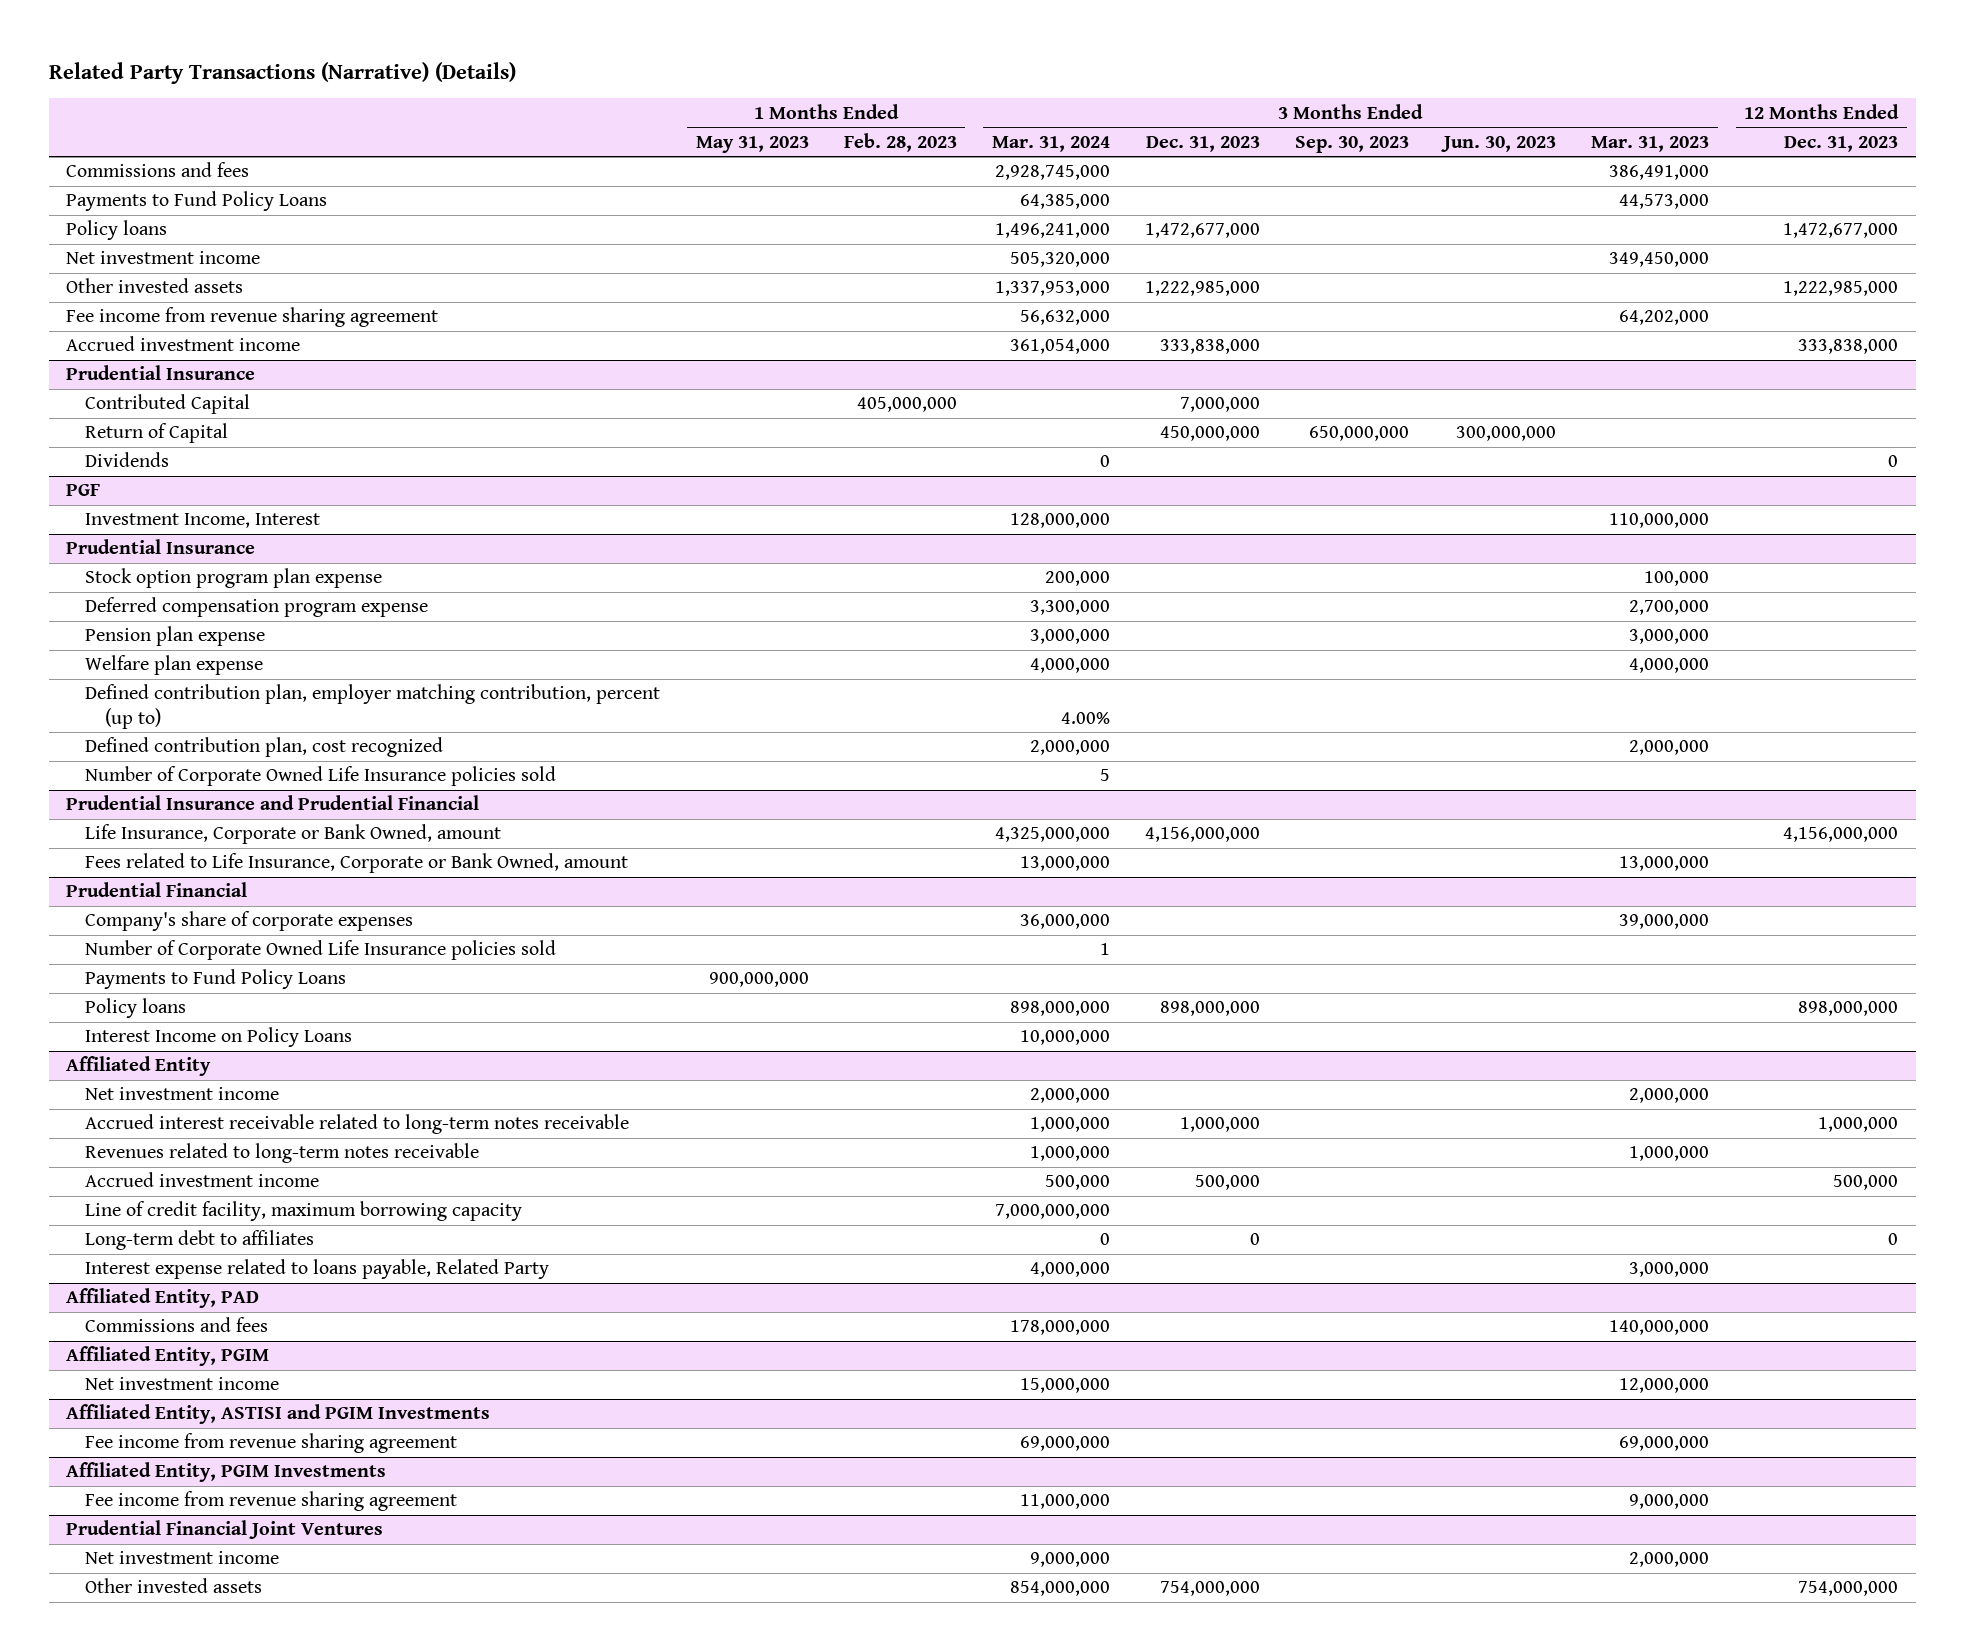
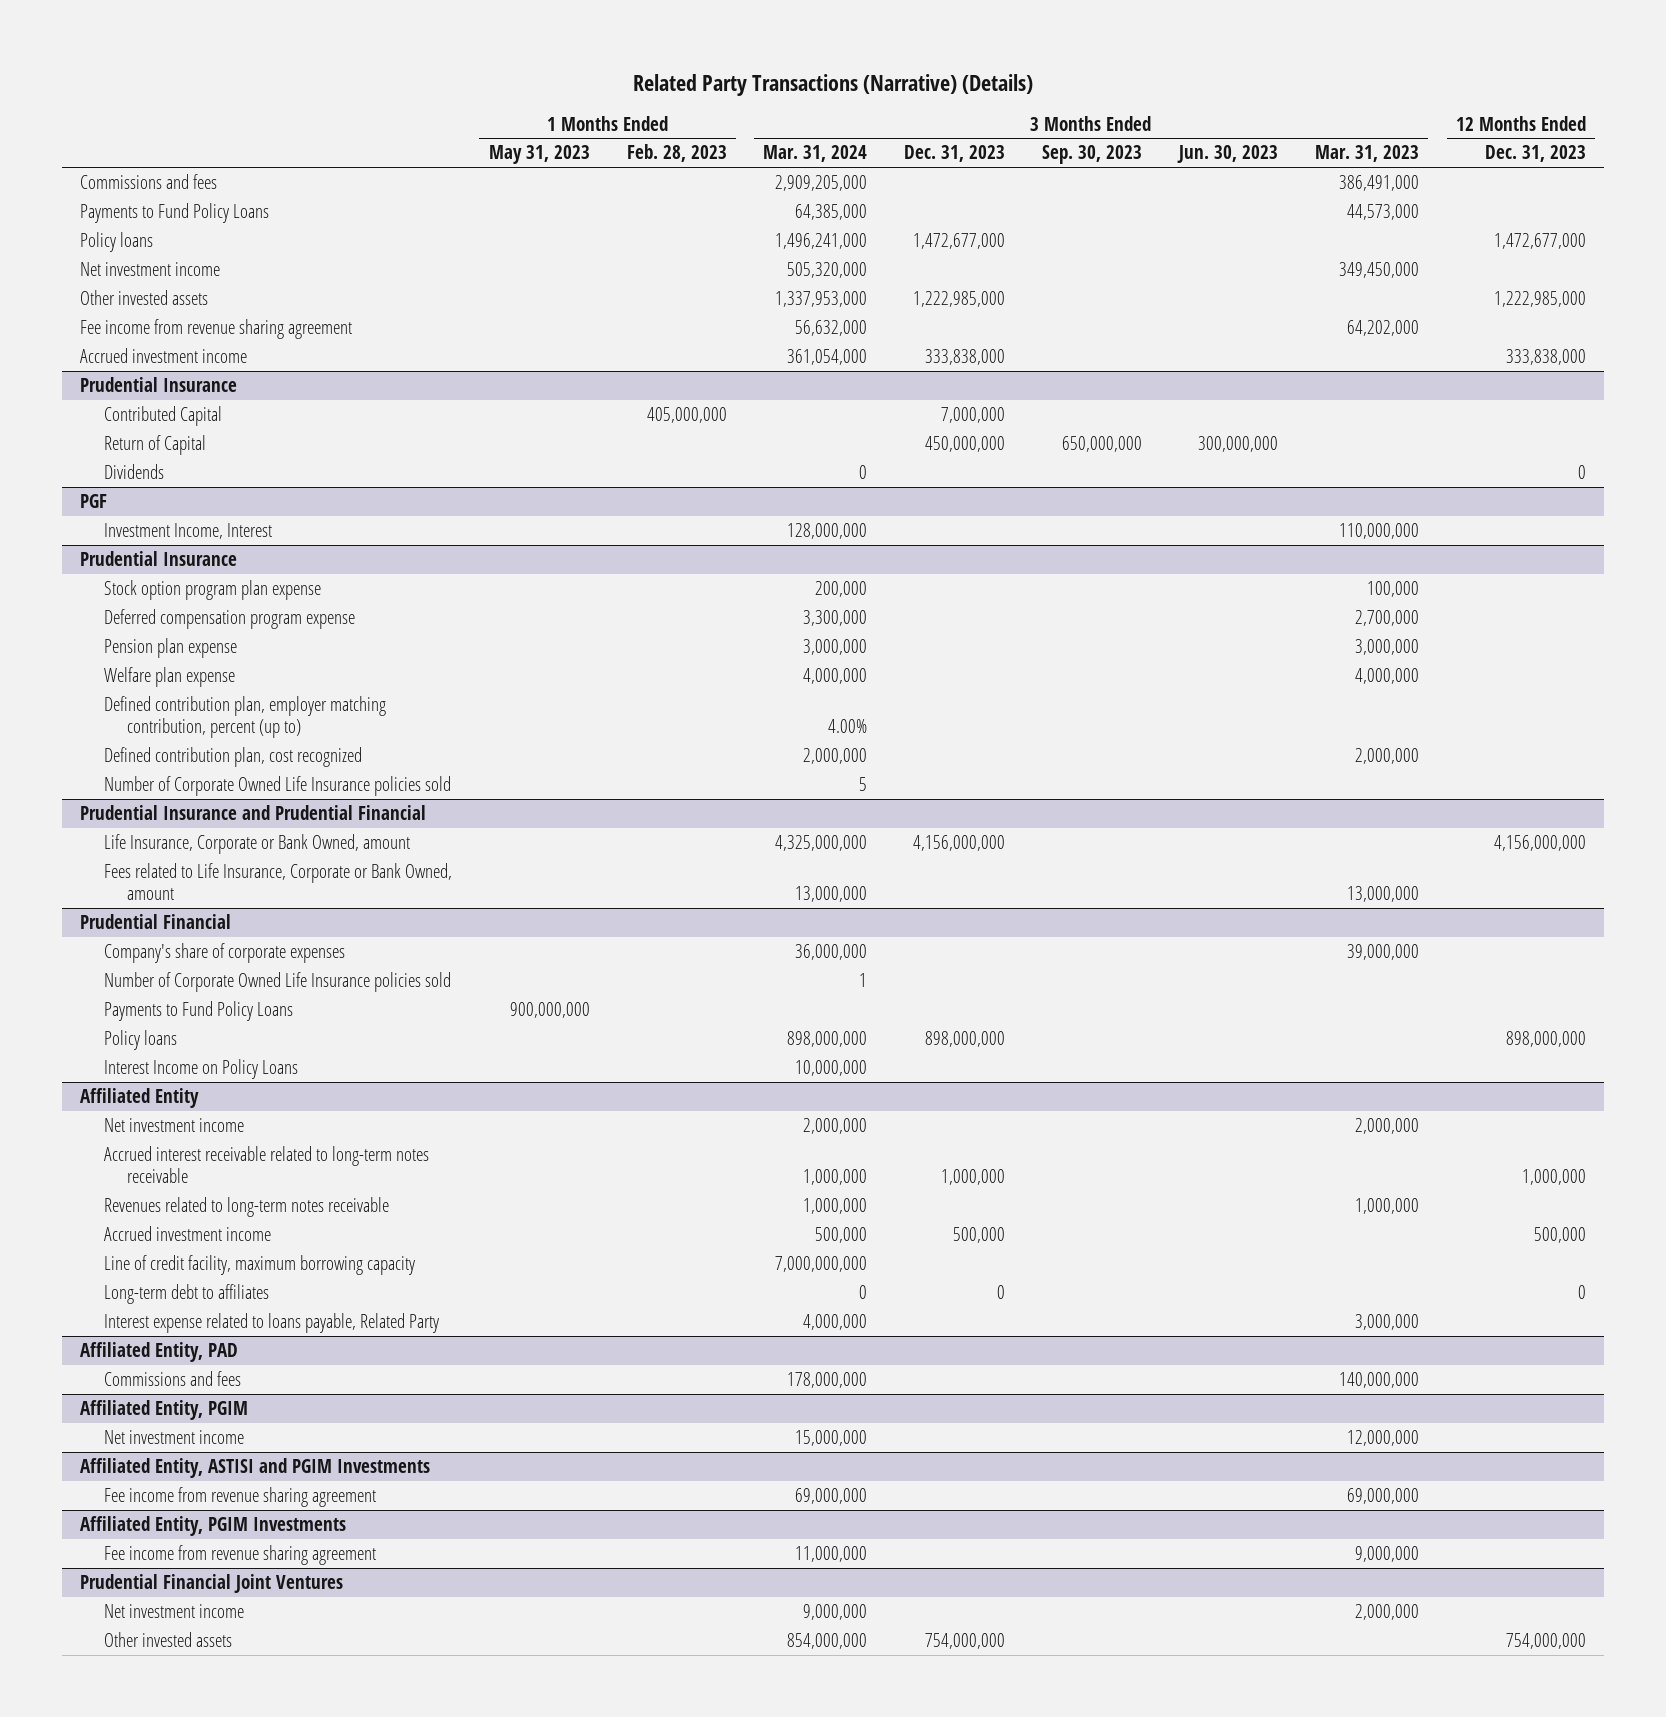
[994,165,1110,181] 2,928,745,000 -> [775,175,868,192] 2,909,205,000

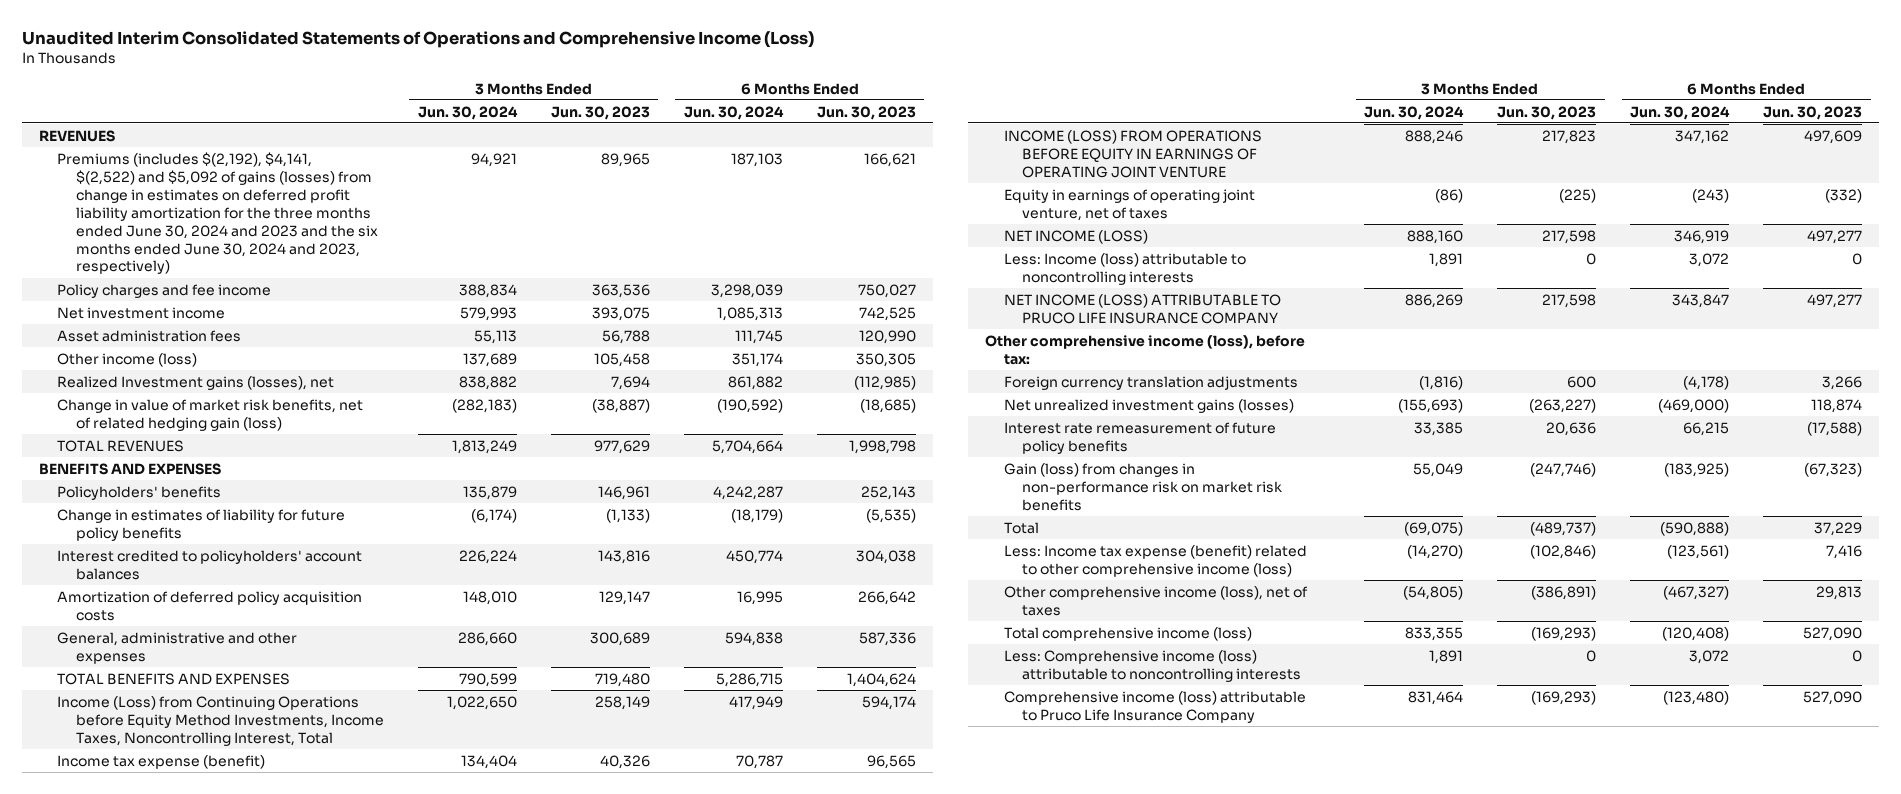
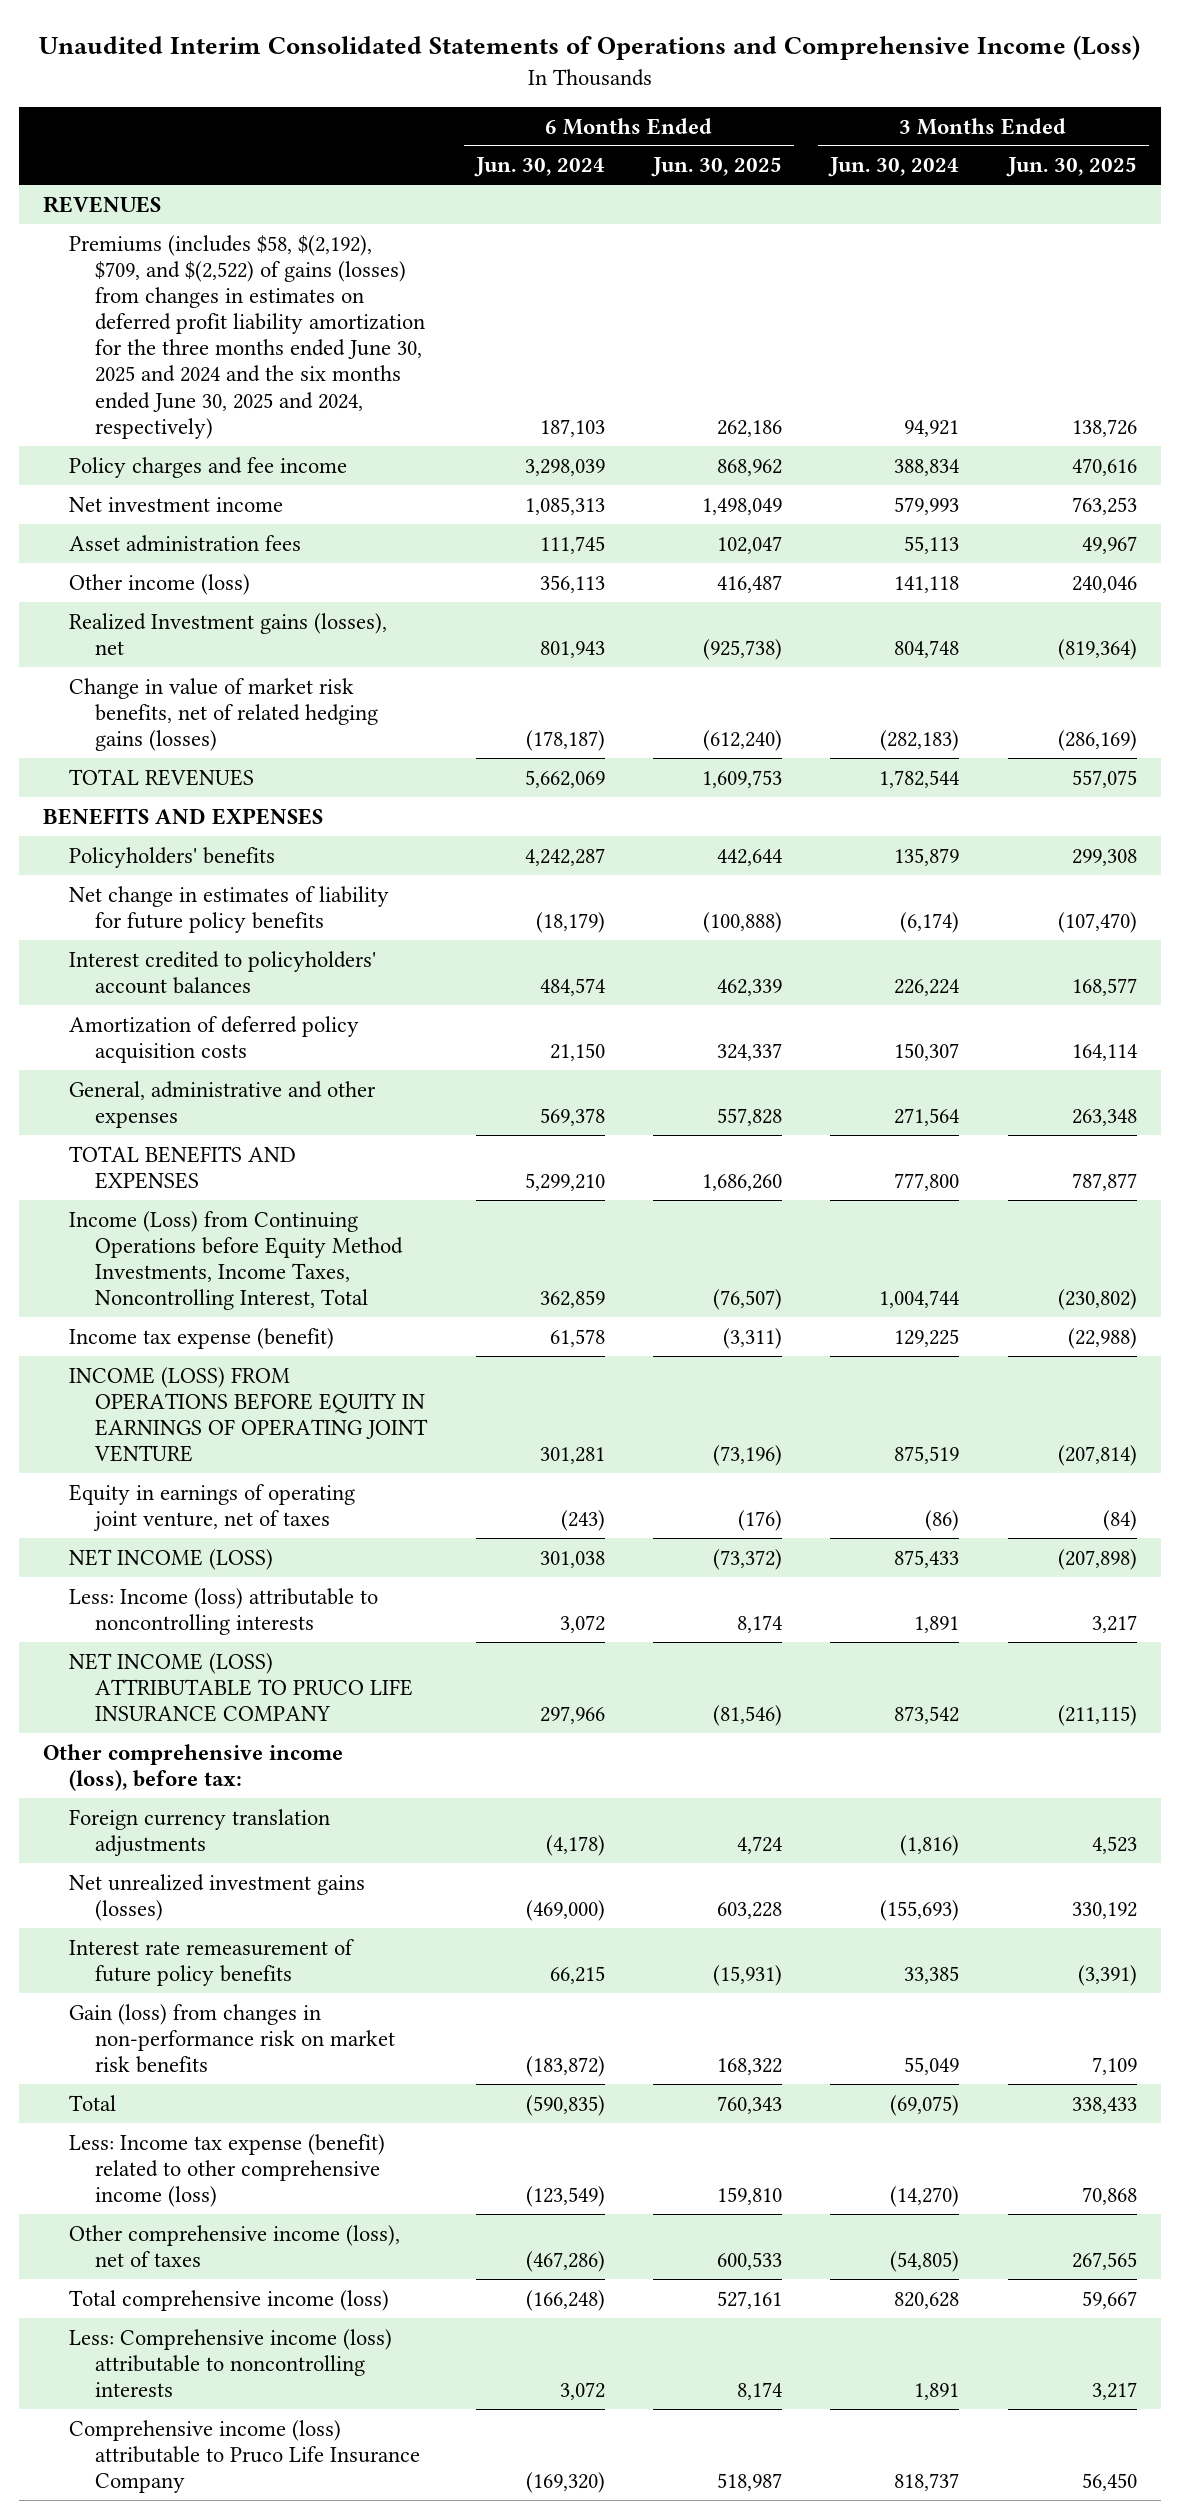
[550,105,650,120] Jun. 30, 2023 -> none
[816,105,916,120] Jun. 30, 2023 -> none
none -> [650,157,782,178] Jun. 30, 2025
none -> [1005,157,1137,178] Jun. 30, 2025
[57,151,378,275] Premiums (includes $(2,192), $4,141, $(2,522) and $5,092 of gains (losses) from change in estimates on deferred profit liability amortization for the three months ended June 30, 2024 and 2023 and the six months ended June 30, 2024 and 2023, respectively) -> [69,234,426,439] Premiums (includes $58, $(2,192), $709, and $(2,522) of gains (losses) from changes in estimates on deferred profit liability amortization for the three months ended June 30, 2025 and 2024 and the six months ended June 30, 2025 and 2024, respectively)
[462,352,517,367] 137,689 -> [894,575,960,593] 141,118
[731,352,783,367] 351,174 -> [539,574,605,593] 356,113
[458,375,517,390] 838,882 -> [894,639,960,658] 804,748
[727,375,783,390] 861,882 -> [539,640,605,658] 801,943
[57,398,364,431] Change in value of market risk benefits, net of related hedging gain (loss) -> [69,677,379,751] Change in value of market risk benefits, net of related hedging gains (losses)
[716,398,783,413] (190,592) -> [525,729,605,751] (178,187)
[451,439,517,454] 1,813,249 -> [879,769,960,788] 1,782,544
[711,439,783,454] 5,704,664 -> [524,769,605,788] 5,662,069
[57,508,346,541] Change in estimates of liability for future policy benefits -> [69,885,390,933] Net change in estimates of liability for future policy benefits
[725,549,783,564] 450,774 -> [539,977,605,996] 484,574
[462,590,517,605] 148,010 -> [894,1042,960,1061] 150,307
[736,590,783,605] 16,995 -> [549,1042,605,1061] 21,150
[457,631,517,646] 286,660 -> [894,1107,960,1126] 271,564
[724,631,783,646] 594,838 -> [539,1107,605,1126] 569,378
[458,672,517,687] 790,599 -> [894,1172,960,1191] 777,800
[715,672,783,687] 5,286,715 -> [524,1172,605,1191] 5,299,210
[446,695,517,710] 1,022,650 -> [879,1290,960,1309] 1,004,744
[728,695,783,710] 417,949 -> [539,1290,605,1309] 362,859
[460,754,517,769] 134,404 -> [894,1328,960,1347] 129,225
[735,754,783,769] 70,787 -> [549,1328,605,1347] 61,578
[1405,129,1464,144] 888,246 -> [894,1446,960,1465] 875,519
[1675,129,1730,144] 347,162 -> [539,1447,605,1465] 301,281
[1407,229,1464,244] 888,160 -> [894,1549,960,1568] 875,433
[1674,229,1730,244] 346,919 -> [539,1550,605,1568] 301,038
[1405,293,1464,308] 886,269 -> [894,1705,960,1724] 873,542
[1672,293,1730,308] 343,847 -> [539,1705,605,1724] 297,966
[1664,462,1730,477] (183,925) -> [525,2055,605,2077] (183,872)
[1660,521,1730,536] (590,888) -> [525,2094,605,2116] (590,835)
[1667,544,1730,559] (123,561) -> [525,2185,605,2207] (123,549)
[1663,585,1730,600] (467,327) -> [525,2250,605,2272] (467,286)
[1405,626,1464,641] 833,355 -> [894,2291,960,2309] 820,628
[1662,626,1730,641] (120,408) -> [525,2289,605,2311] (166,248)
[1408,690,1464,705] 831,464 -> [894,2472,960,2491] 818,737
[1663,690,1730,705] (123,480) -> [525,2471,605,2493] (169,320)

